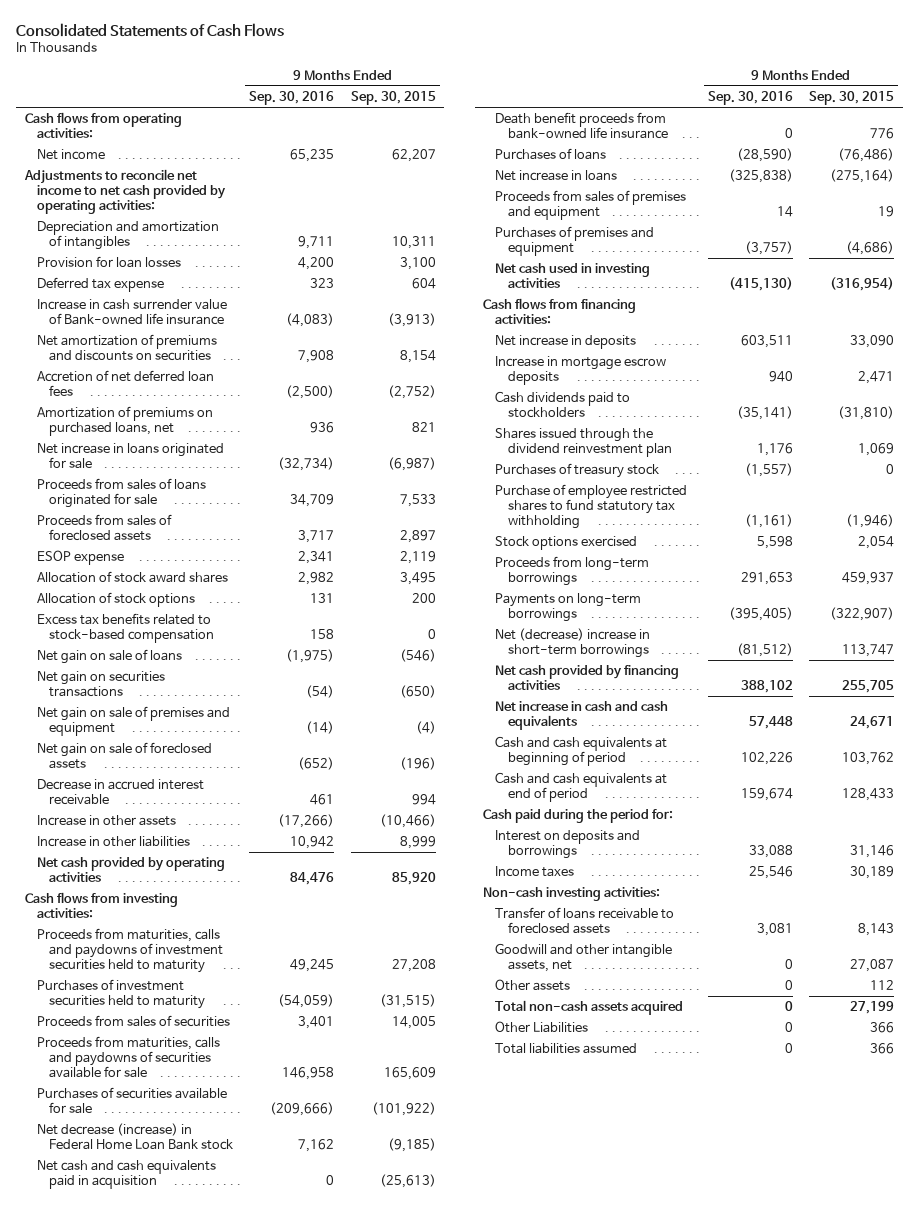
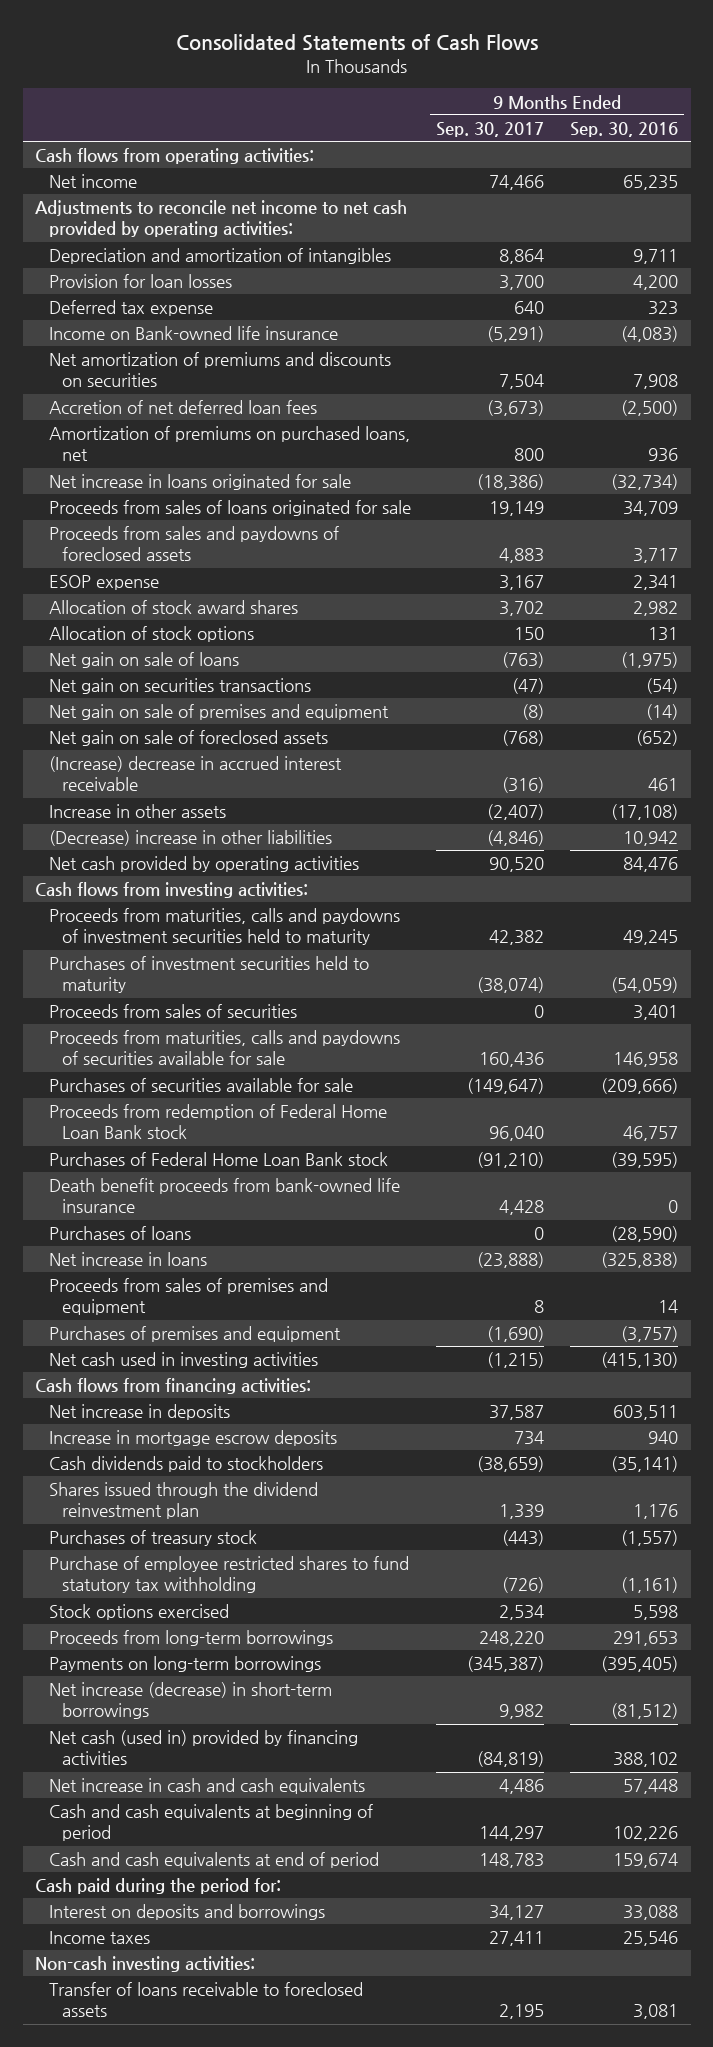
[350,91,436,106] Sep. 30, 2015 -> none
none -> [436,121,545,137] Sep. 30, 2017
[36,299,227,326] Increase in cash surrender value of Bank-owned life insurance -> [48,326,338,341] Income on Bank-owned life insurance
[36,514,172,542] Proceeds from sales of foreclosed assets -> [48,526,339,562] Proceeds from sales and paydowns of foreclosed assets
[36,613,214,644] Excess tax benefits related to stock-based compensation -> none
[36,779,204,806] Decrease in accrued interest receivable -> [48,756,342,792] (Increase) decrease in accrued interest receivable
[278,814,335,829] (17,266) -> [610,804,678,821] (17,108)
[36,836,190,848] Increase in other liabilities -> [48,830,332,847] (Decrease) increase in other liabilities
[36,1123,233,1151] Net decrease (increase) in Federal Home Loan Bank stock -> none
[36,1160,216,1190] Net cash and cash equivalents paid in acquisition -> none
none -> [48,1104,387,1140] Proceeds from redemption of Federal Home Loan Bank stock
none -> [48,1152,388,1167] Purchases of Federal Home Loan Bank stock
[495,628,651,659] Net (decrease) increase in short-term borrowings -> [48,1682,332,1720] Net increase (decrease) in short-term borrowings
[495,665,680,691] Net cash provided by financing activities -> [48,1730,358,1766] Net cash (used in) provided by financing activities
[495,943,673,973] Goodwill and other intangible assets, net -> none
[495,979,571,992] Other assets -> none
[495,1000,684,1016] Total non-cash assets acquired -> none
[495,1021,589,1034] Other Liabilities -> none
[495,1043,638,1055] Total liabilities assumed -> none

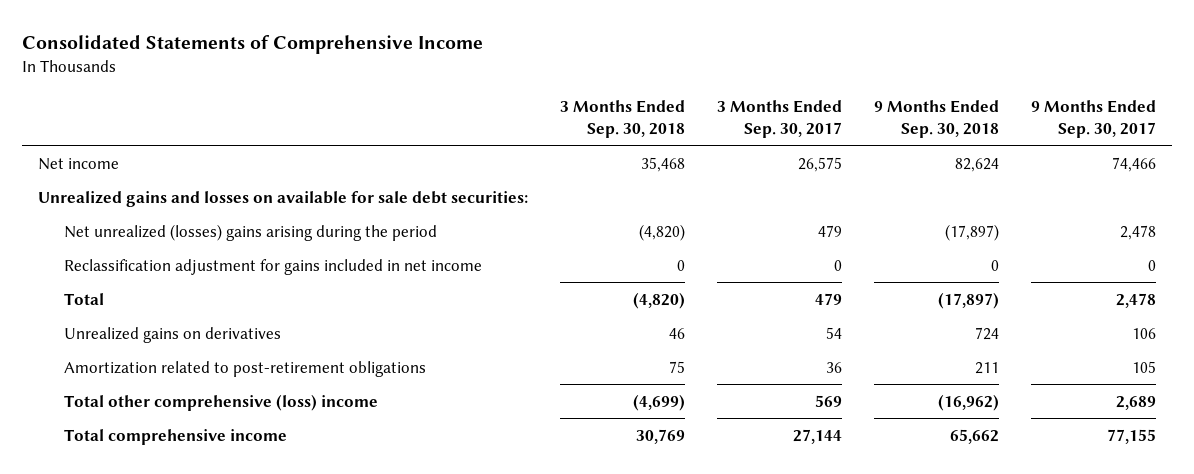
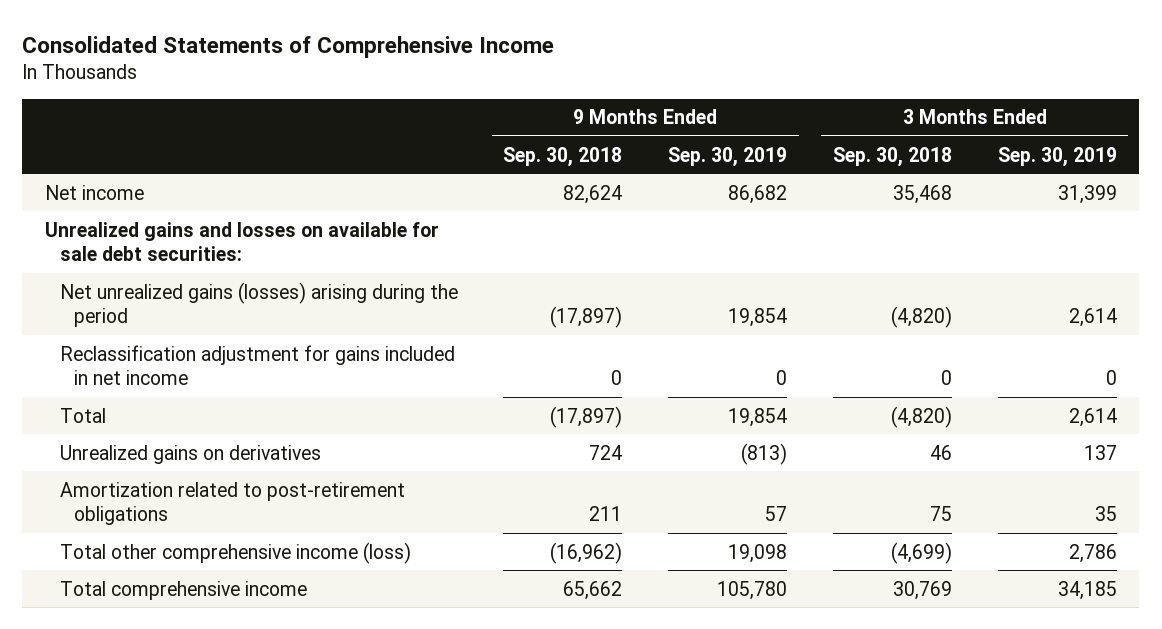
[717,99,843,138] 3 Months Ended Sep. 30, 2017 -> none
[1030,99,1156,138] 9 Months Ended Sep. 30, 2017 -> none
none -> [668,146,788,167] Sep. 30, 2019
none -> [997,146,1117,167] Sep. 30, 2019
[63,223,437,241] Net unrealized (losses) gains arising during the period -> [59,281,458,328] Net unrealized gains (losses) arising during the period
[63,393,378,411] Total other comprehensive (loss) income -> [59,541,411,564] Total other comprehensive income (loss)

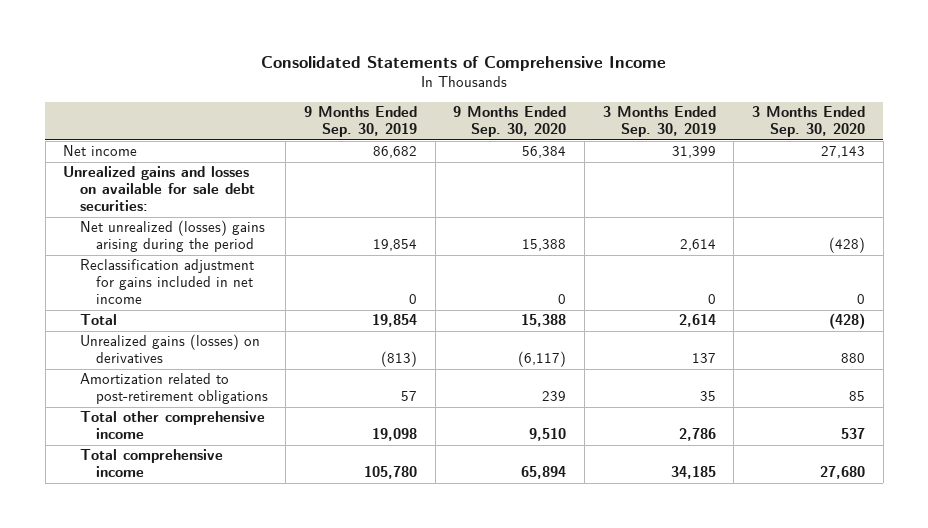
[503,146,623,167] Sep. 30, 2018 -> none
[832,146,952,167] Sep. 30, 2018 -> none
none -> [453,106,567,138] 9 Months Ended Sep. 30, 2020
none -> [751,106,865,138] 3 Months Ended Sep. 30, 2020
[59,281,458,328] Net unrealized gains (losses) arising during the period -> [79,220,265,253] Net unrealized (losses) gains arising during the period
[59,444,321,464] Unrealized gains on derivatives -> [79,334,260,364] Unrealized gains (losses) on derivatives
[59,541,411,564] Total other comprehensive income (loss) -> [79,411,265,440] Total other comprehensive income

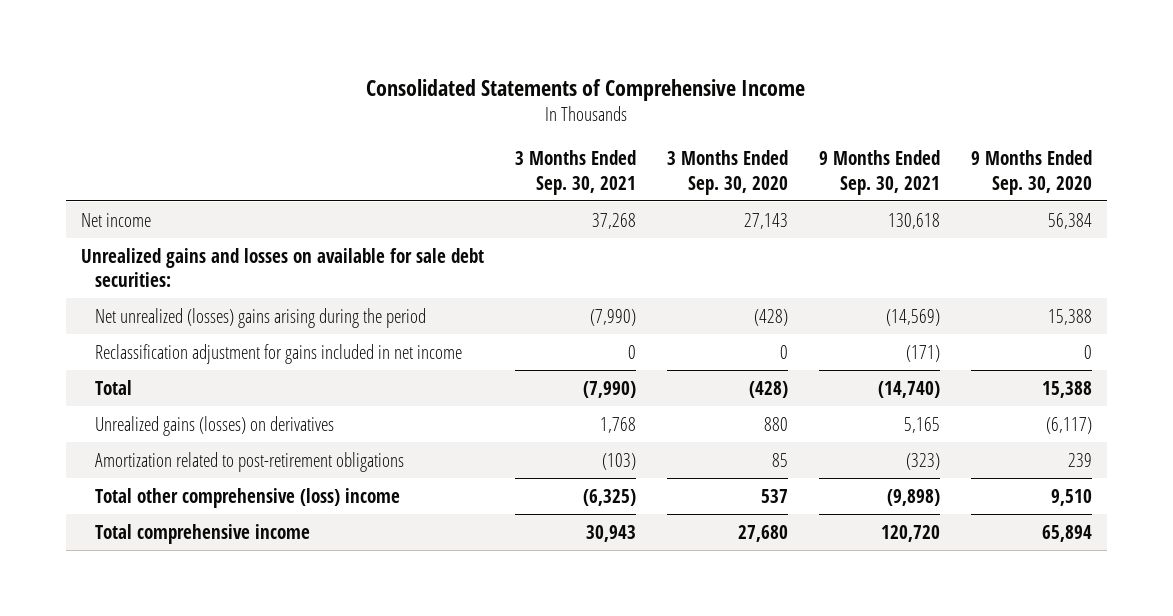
[304,106,418,138] 9 Months Ended Sep. 30, 2019 -> none
[602,106,716,138] 3 Months Ended Sep. 30, 2019 -> none
none -> [515,150,637,195] 3 Months Ended Sep. 30, 2021
none -> [818,150,940,195] 9 Months Ended Sep. 30, 2021
[79,411,265,440] Total other comprehensive income -> [94,487,400,508] Total other comprehensive (loss) income

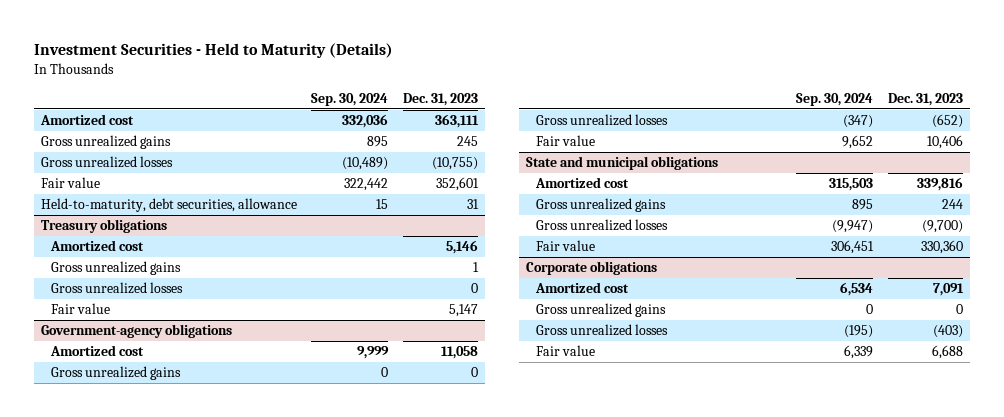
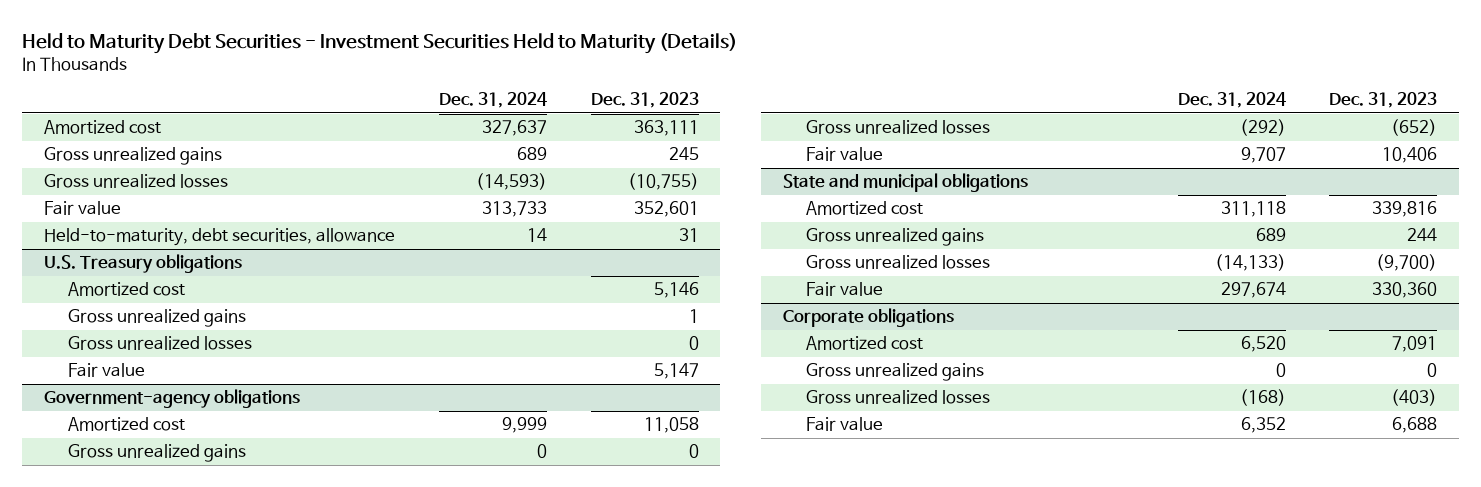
[33,43,393,59] Investment Securities - Held to Maturity (Details) -> [22,32,738,54] Held to Maturity Debt Securities - Investment Securities Held to Maturity (Details)
[311,92,389,106] Sep. 30, 2024 -> none
none -> [438,92,547,109] Dec. 31, 2024
[40,219,167,234] Treasury obligations -> [44,254,243,274] U.S. Treasury obligations

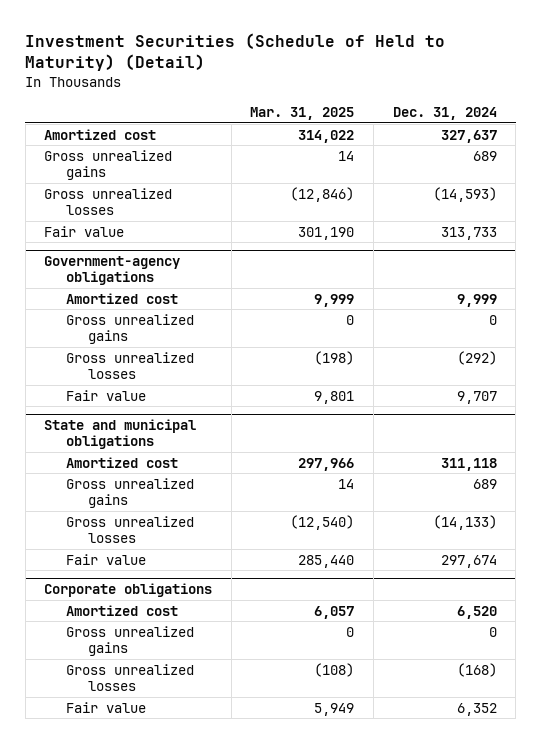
[22,32,738,54] Held to Maturity Debt Securities - Investment Securities Held to Maturity (Details) -> [25,32,446,72] Investment Securities (Schedule of Held to Maturity) (Detail)
[590,92,699,109] Dec. 31, 2023 -> none
none -> [250,107,355,121] Mar. 31, 2025
[44,228,396,247] Held-to-maturity, debt securities, allowance -> none
[44,254,243,274] U.S. Treasury obligations -> none
[67,282,185,297] Amortized cost -> none
[67,309,246,328] Gross unrealized gains -> none
[67,336,252,351] Gross unrealized losses -> none
[67,363,145,378] Fair value -> none

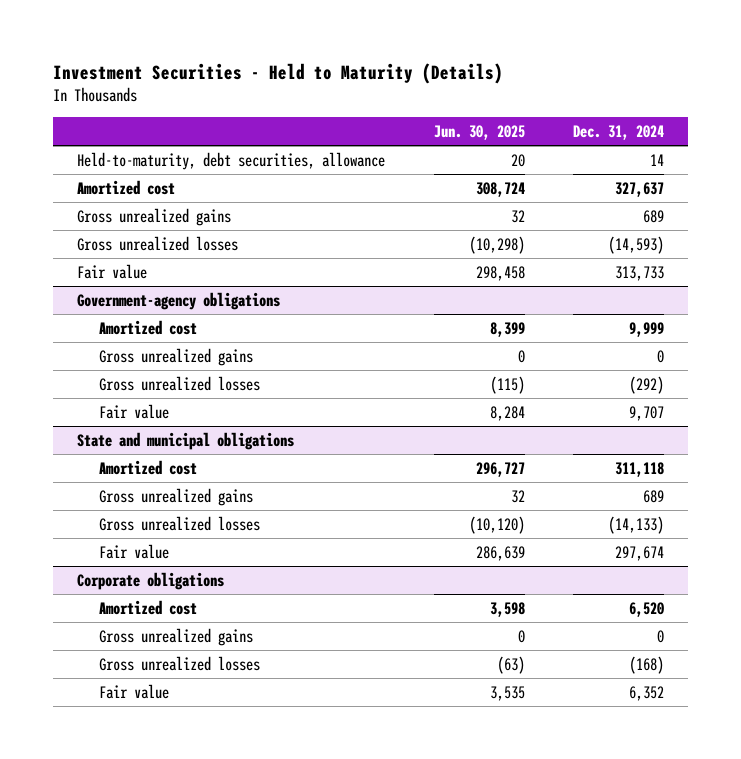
[25,32,446,72] Investment Securities (Schedule of Held to Maturity) (Detail) -> [53,62,504,84] Investment Securities - Held to Maturity (Details)
[250,107,355,121] Mar. 31, 2025 -> none
none -> [433,124,525,140] Jun. 30, 2025
none -> [77,151,386,170] Held-to-maturity, debt securities, allowance

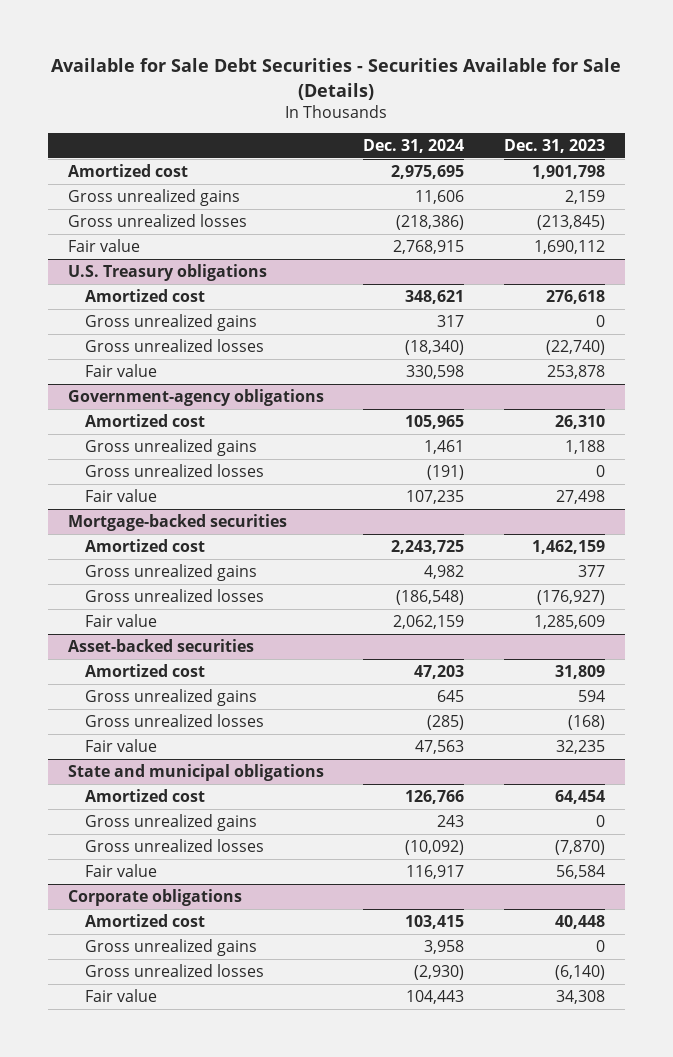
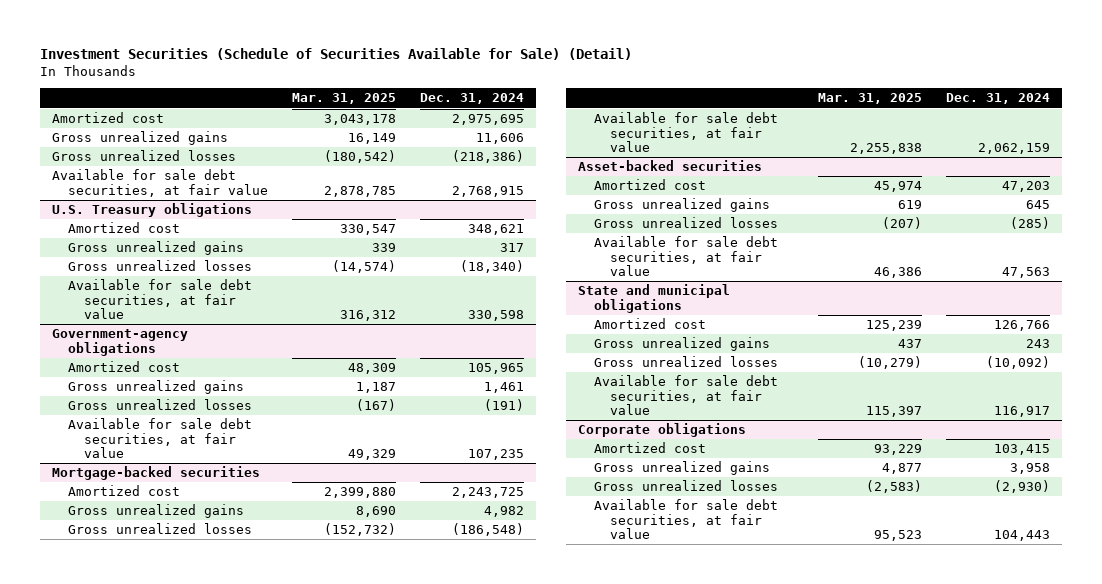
[51,58,622,100] Available for Sale Debt Securities - Securities Available for Sale (Details) -> [40,48,633,61] Investment Securities (Schedule of Securities Available for Sale) (Detail)
[503,139,605,154] Dec. 31, 2023 -> none
none -> [291,93,396,105] Mar. 31, 2025
[67,238,140,252] Fair value -> [52,169,269,197] Available for sale debt securities, at fair value
[85,363,158,377] Fair value -> [68,279,253,319] Available for sale debt securities, at fair value
[85,488,158,502] Fair value -> [68,418,253,458] Available for sale debt securities, at fair value
[85,613,158,627] Fair value -> [594,112,779,152] Available for sale debt securities, at fair value
[85,738,158,752] Fair value -> [594,236,779,276] Available for sale debt securities, at fair value
[85,863,158,877] Fair value -> [594,375,779,415] Available for sale debt securities, at fair value
[85,988,158,1002] Fair value -> [594,499,779,539] Available for sale debt securities, at fair value

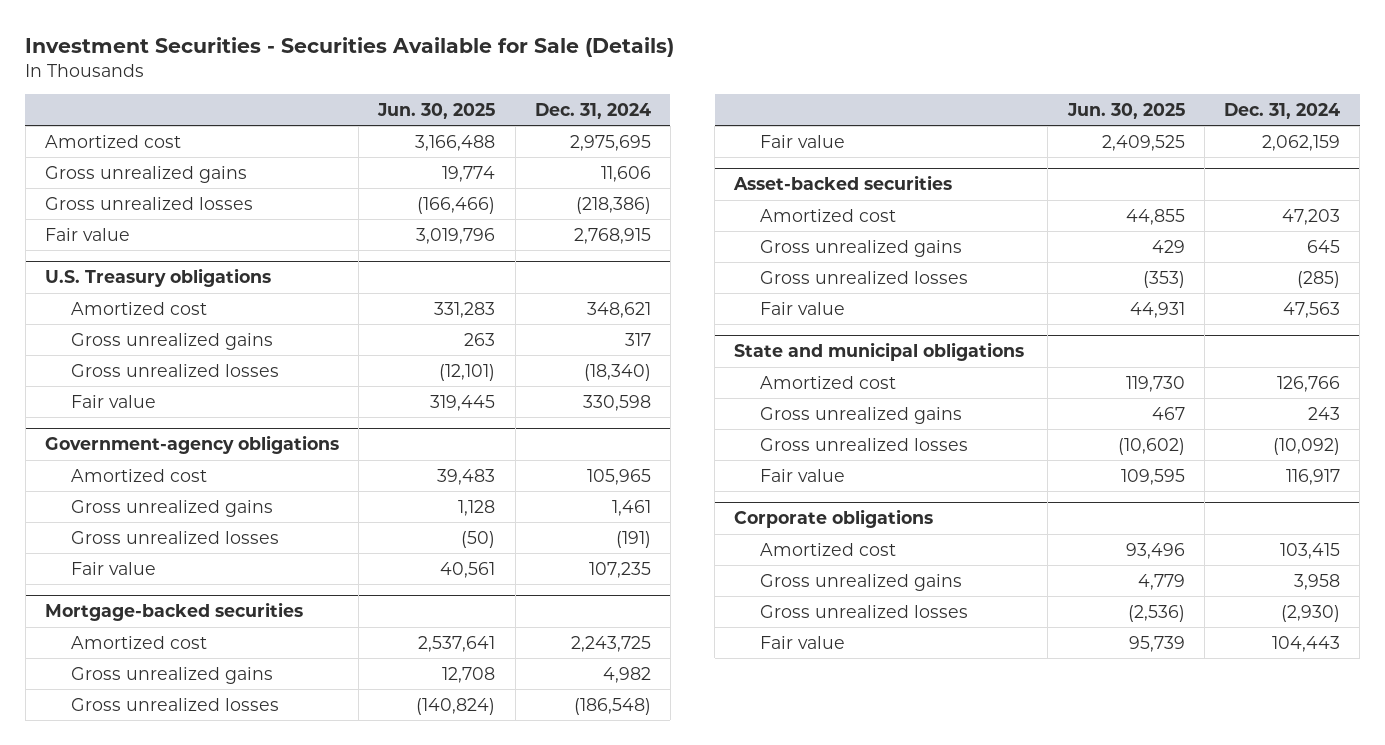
[40,48,633,61] Investment Securities (Schedule of Securities Available for Sale) (Detail) -> [25,36,675,57] Investment Securities - Securities Available for Sale (Details)
[291,93,396,105] Mar. 31, 2025 -> none
none -> [377,102,496,119] Jun. 30, 2025
[52,169,269,197] Available for sale debt securities, at fair value -> [45,227,131,241] Fair value
[68,279,253,319] Available for sale debt securities, at fair value -> [70,394,156,408] Fair value
[68,418,253,458] Available for sale debt securities, at fair value -> [70,561,156,575] Fair value
[594,112,779,152] Available for sale debt securities, at fair value -> [760,134,846,148] Fair value
[594,236,779,276] Available for sale debt securities, at fair value -> [760,301,846,315] Fair value
[594,375,779,415] Available for sale debt securities, at fair value -> [760,468,846,482] Fair value
[594,499,779,539] Available for sale debt securities, at fair value -> [760,635,846,649] Fair value

